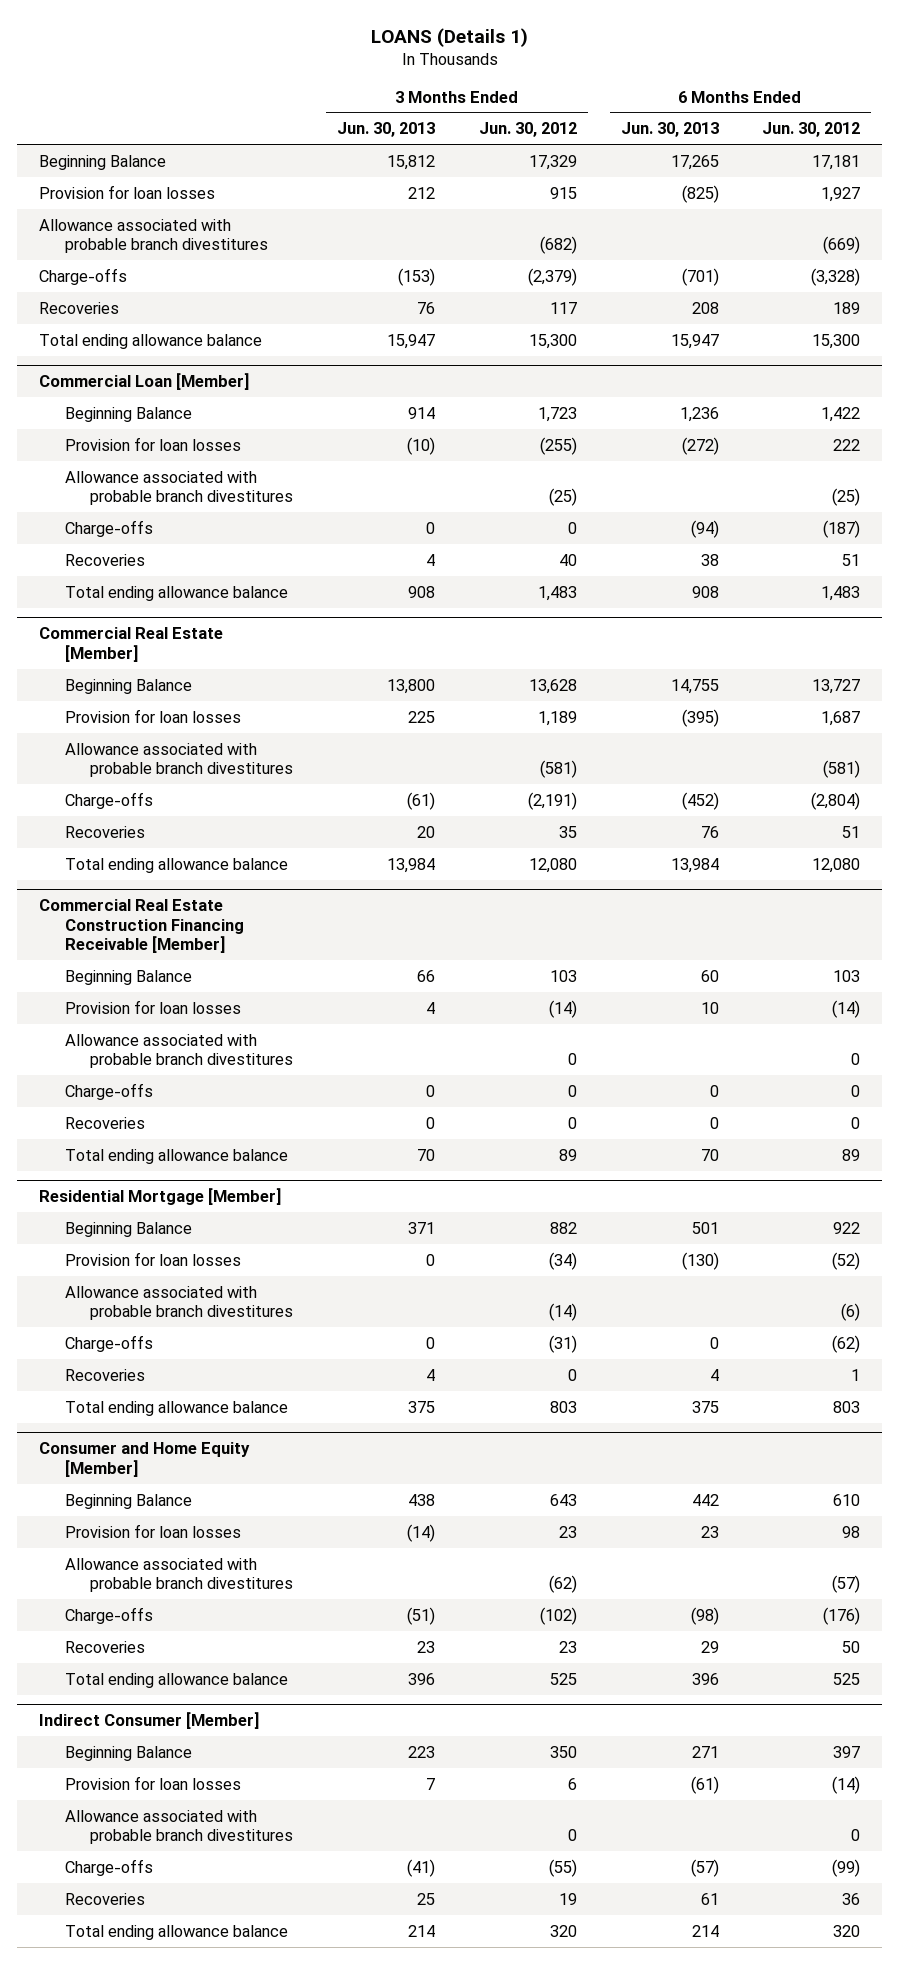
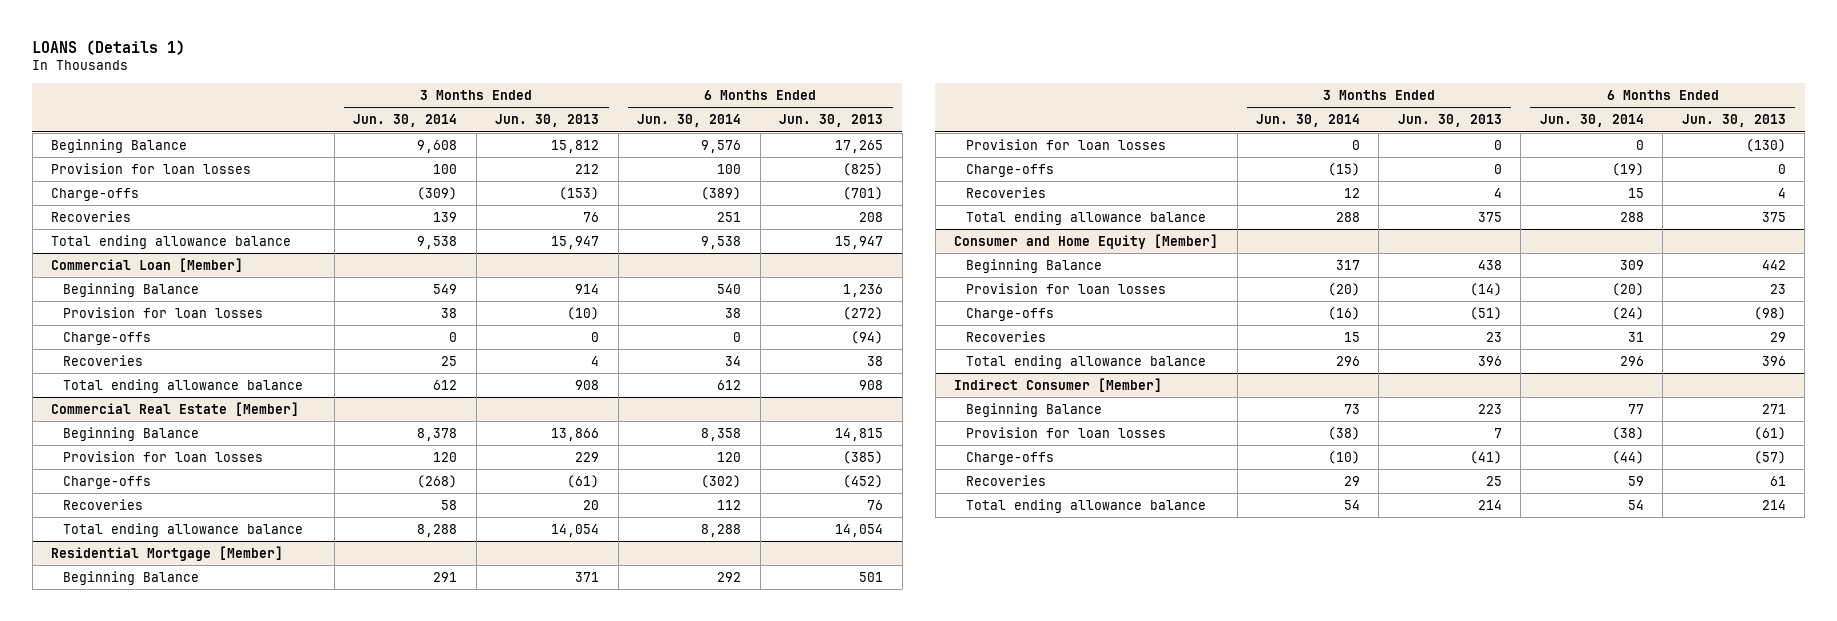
[478,122,577,138] Jun. 30, 2012 -> none
[762,122,861,138] Jun. 30, 2012 -> none
none -> [353,114,458,128] Jun. 30, 2014
none -> [637,114,742,128] Jun. 30, 2014
[39,218,268,254] Allowance associated with probable branch divestitures -> none
[64,470,294,506] Allowance associated with probable branch divestitures -> none
[64,742,294,778] Allowance associated with probable branch divestitures -> none
[387,678,436,694] 13,800 -> [551,427,600,441] 13,866
[670,678,719,694] 14,755 -> [835,427,884,441] 14,815
[408,710,436,723] 225 -> [575,451,600,462] 229
[681,708,719,727] (395) -> [843,450,884,464] (385)
[39,899,244,954] Commercial Real Estate Construction Financing Receivable [Member] -> none
[64,969,192,985] Beginning Balance -> none
[64,999,241,1014] Provision for loan losses -> none
[64,1033,294,1069] Allowance associated with probable branch divestitures -> none
[64,1082,153,1100] Charge-offs -> none
[64,1116,145,1129] Recoveries -> none
[64,1148,288,1164] Total ending allowance balance -> none
[387,857,436,873] 13,984 -> [551,523,600,537] 14,054
[670,857,719,873] 13,984 -> [835,523,884,537] 14,054
[64,1285,294,1321] Allowance associated with probable branch divestitures -> none
[64,1557,294,1593] Allowance associated with probable branch divestitures -> none
[64,1809,294,1845] Allowance associated with probable branch divestitures -> none

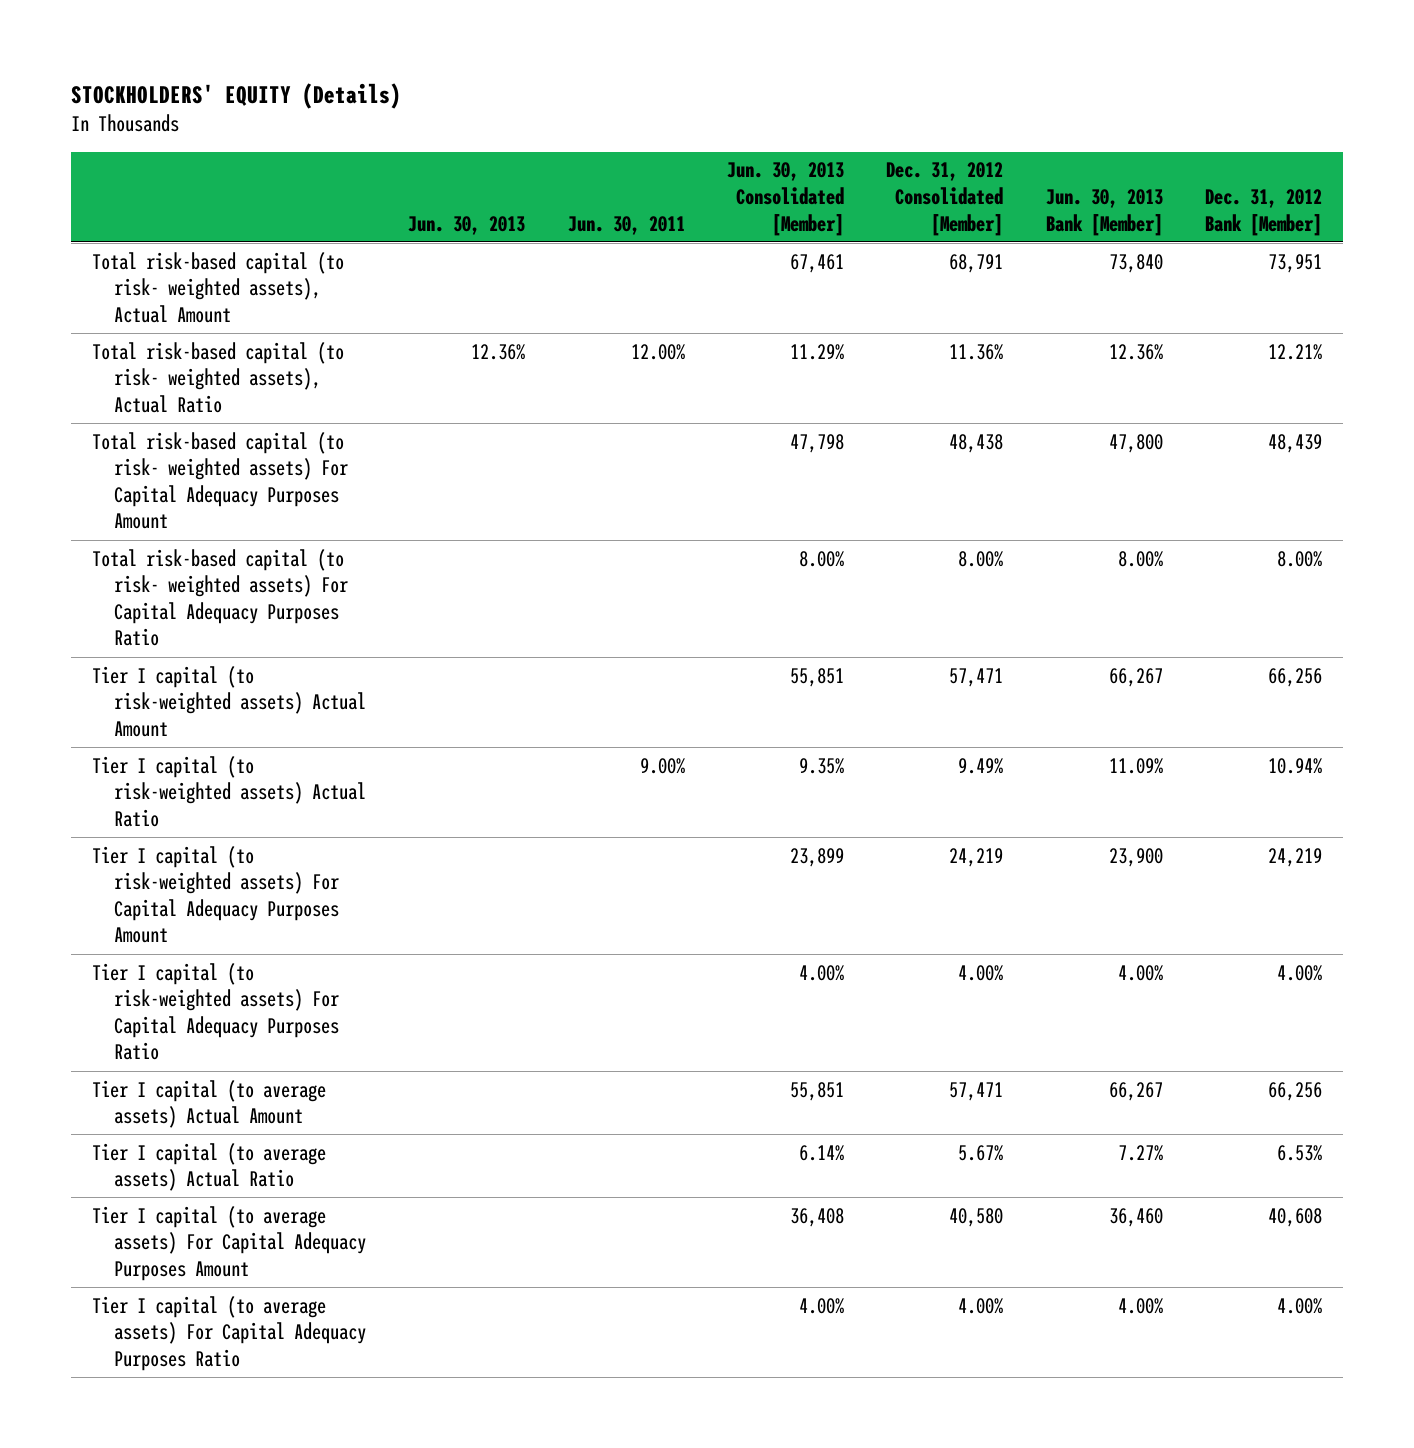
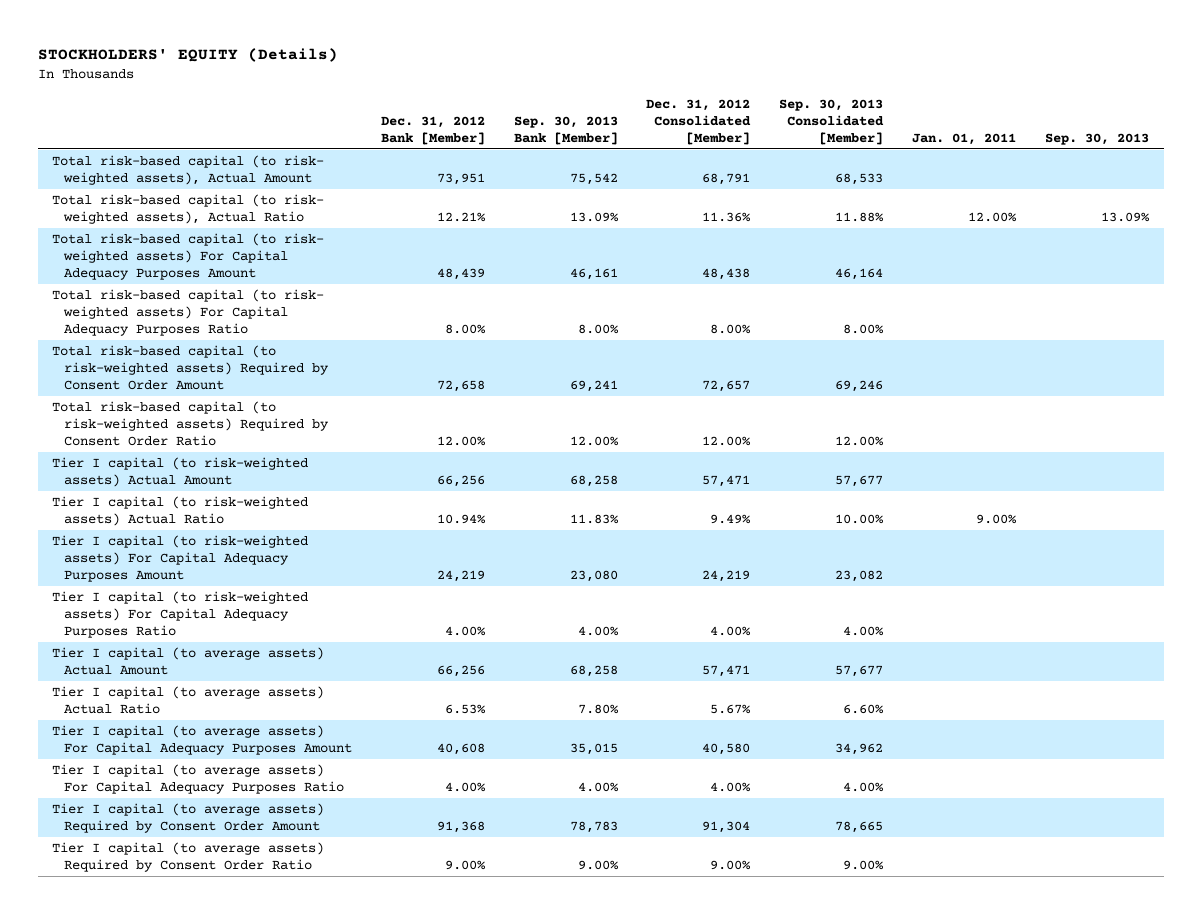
[408,215,526,235] Jun. 30, 2013 -> none
[567,215,685,235] Jun. 30, 2011 -> none
[727,162,845,236] Jun. 30, 2013 Consolidated [Member] -> none
[1045,189,1163,236] Jun. 30, 2013 Bank [Member] -> none
none -> [513,115,618,145] Sep. 30, 2013 Bank [Member]
none -> [779,98,885,145] Sep. 30, 2013 Consolidated [Member]
none -> [912,132,1017,145] Jan. 01, 2011
none -> [1045,132,1150,145] Sep. 30, 2013
none -> [51,345,329,391] Total risk-based capital (to risk-weighted assets) Required by Consent Order Amount
none -> [51,401,329,447] Total risk-based capital (to risk-weighted assets) Required by Consent Order Ratio
none -> [51,803,324,834] Tier I capital (to average assets) Required by Consent Order Amount
none -> [51,842,324,873] Tier I capital (to average assets) Required by Consent Order Ratio

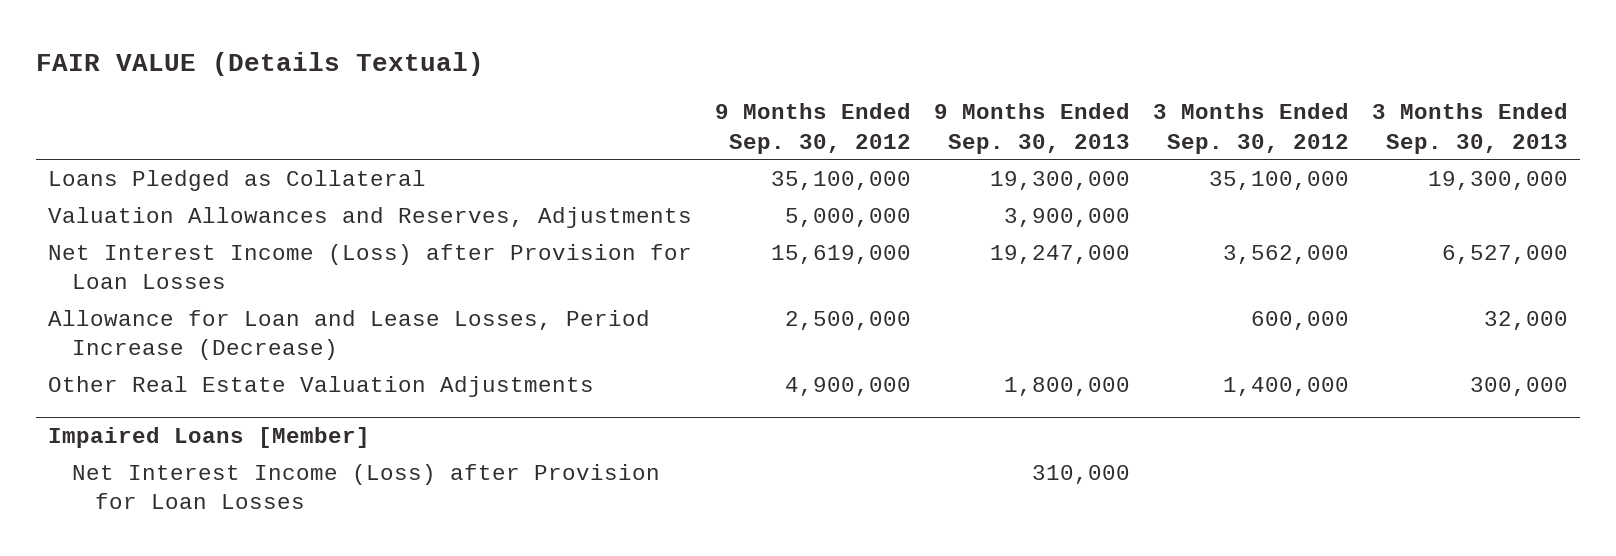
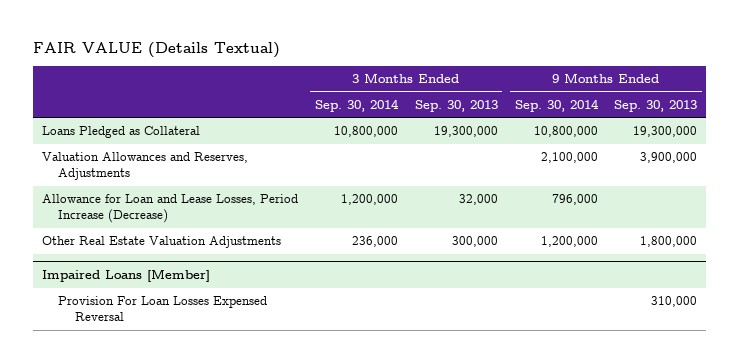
[714,103,911,154] 9 Months Ended Sep. 30, 2012 -> none
[1153,103,1350,154] 3 Months Ended Sep. 30, 2012 -> none
none -> [314,98,399,112] Sep. 30, 2014
none -> [514,98,599,112] Sep. 30, 2014
[47,243,692,289] Net Interest Income (Loss) after Provision for Loan Losses -> none
[71,463,660,509] Net Interest Income (Loss) after Provision for Loan Losses -> none
none -> [58,296,268,322] Provision For Loan Losses Expensed Reversal

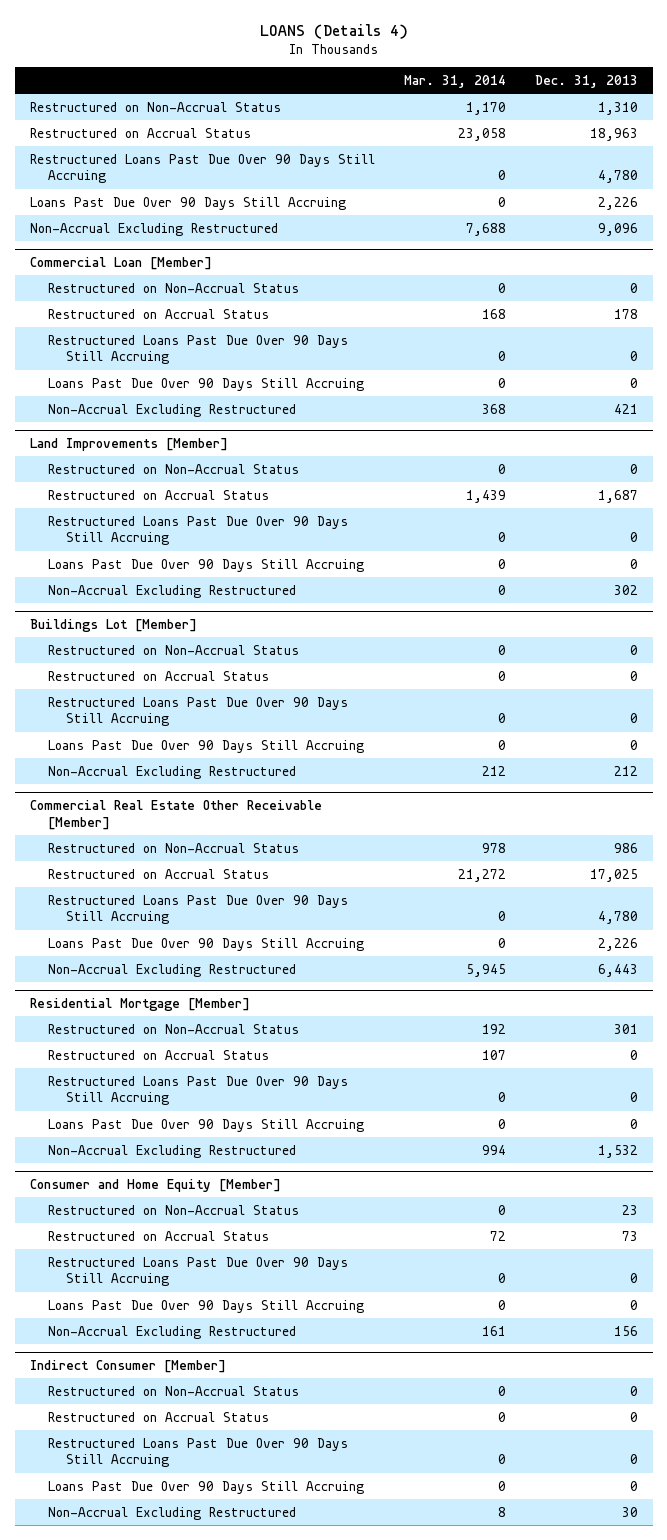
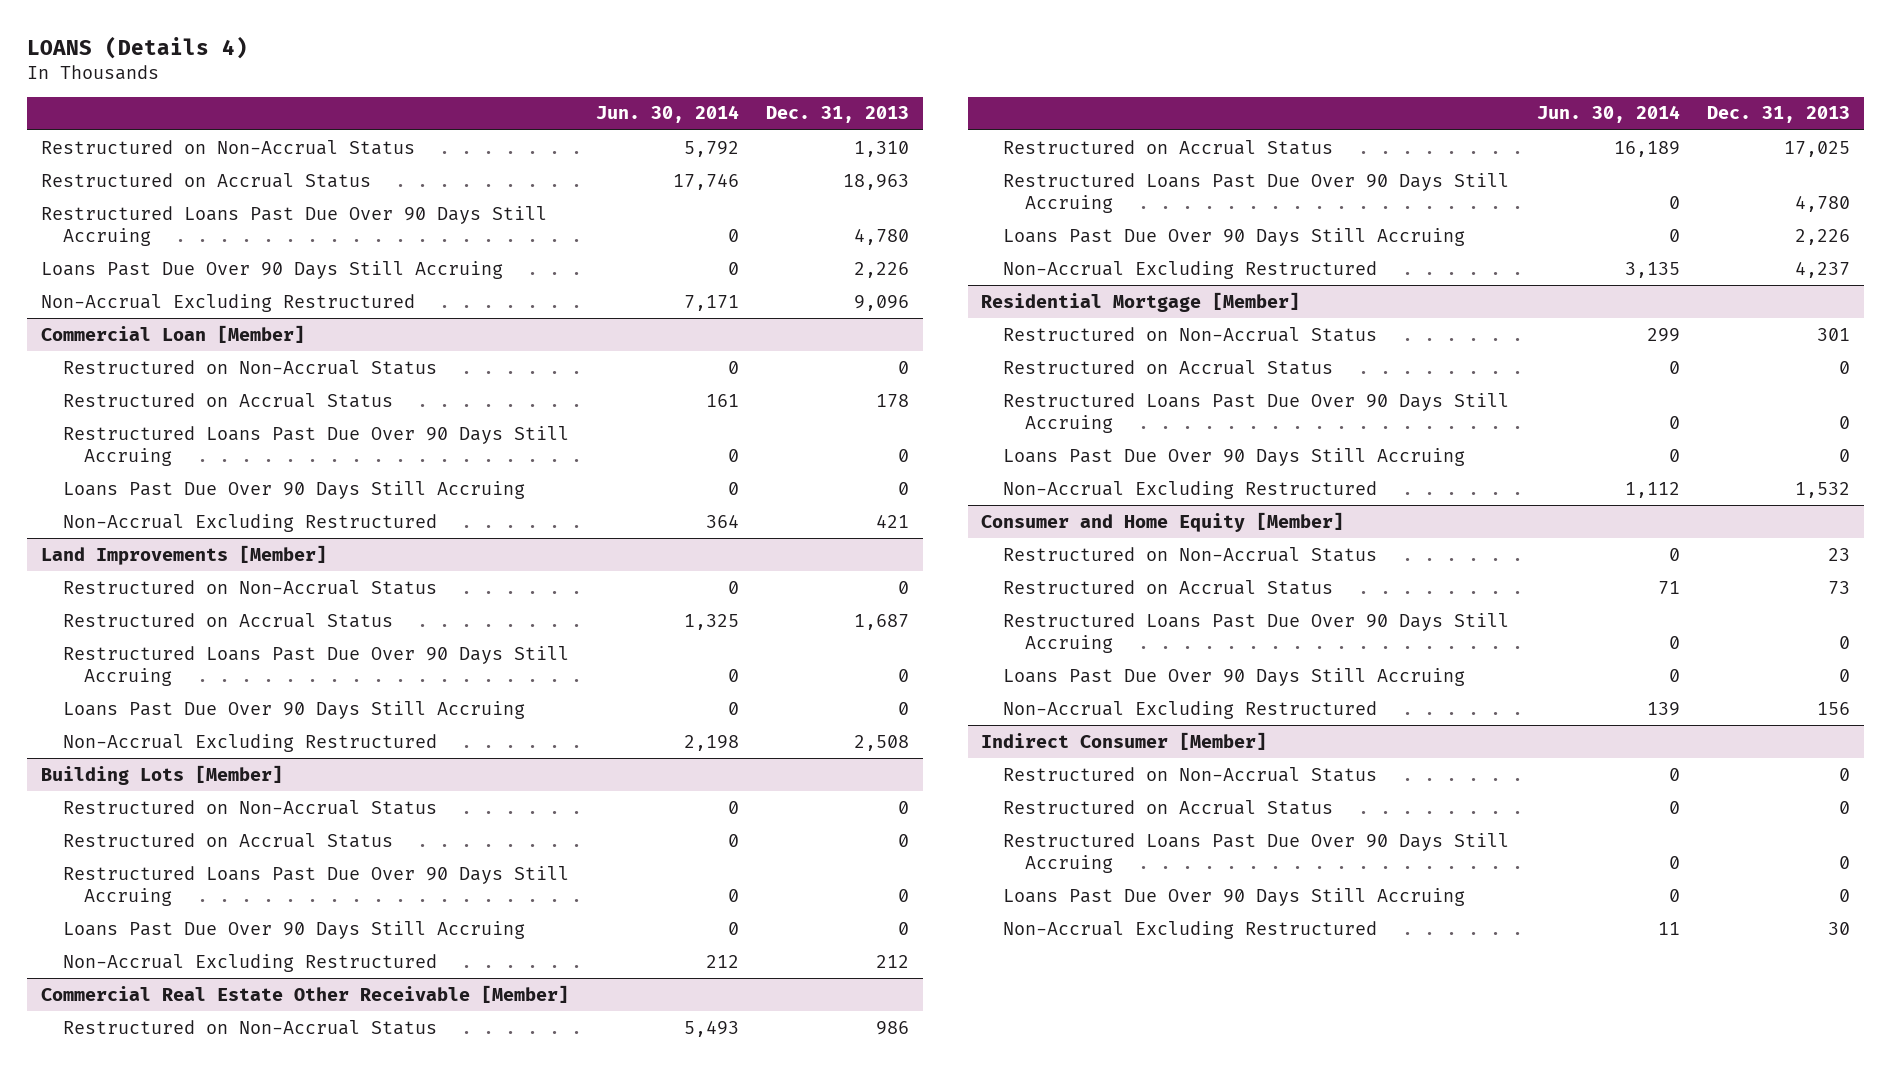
[403,75,506,89] Mar. 31, 2014 -> none
none -> [596,105,740,124] Jun. 30, 2014
[613,584,638,595] 302 -> [854,734,910,751] 2,508
[29,619,197,633] Buildings Lot [Member] -> [40,764,283,785] Building Lots [Member]
[597,963,638,977] 6,443 -> [1794,261,1850,278] 4,237

